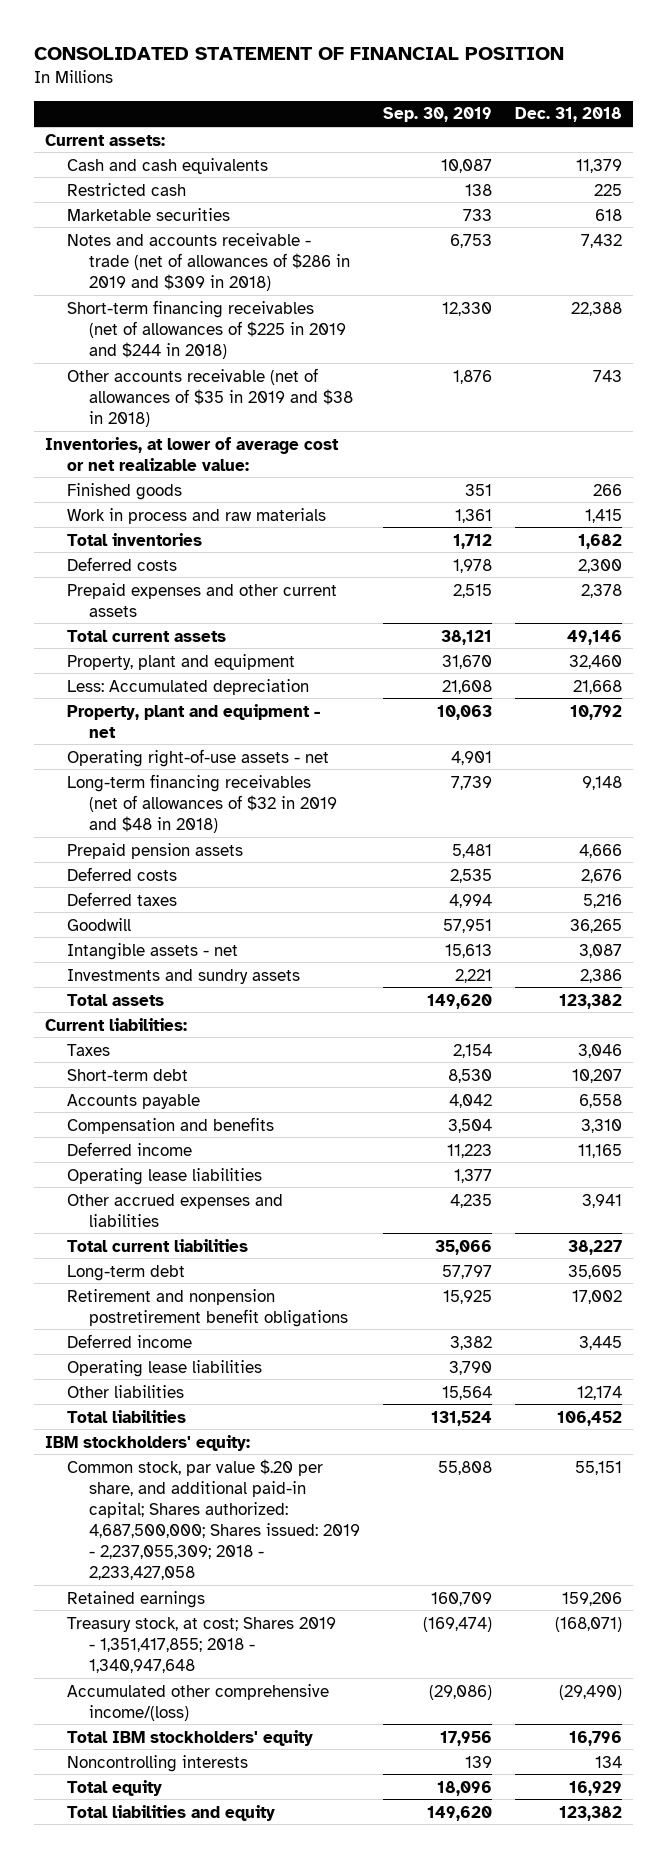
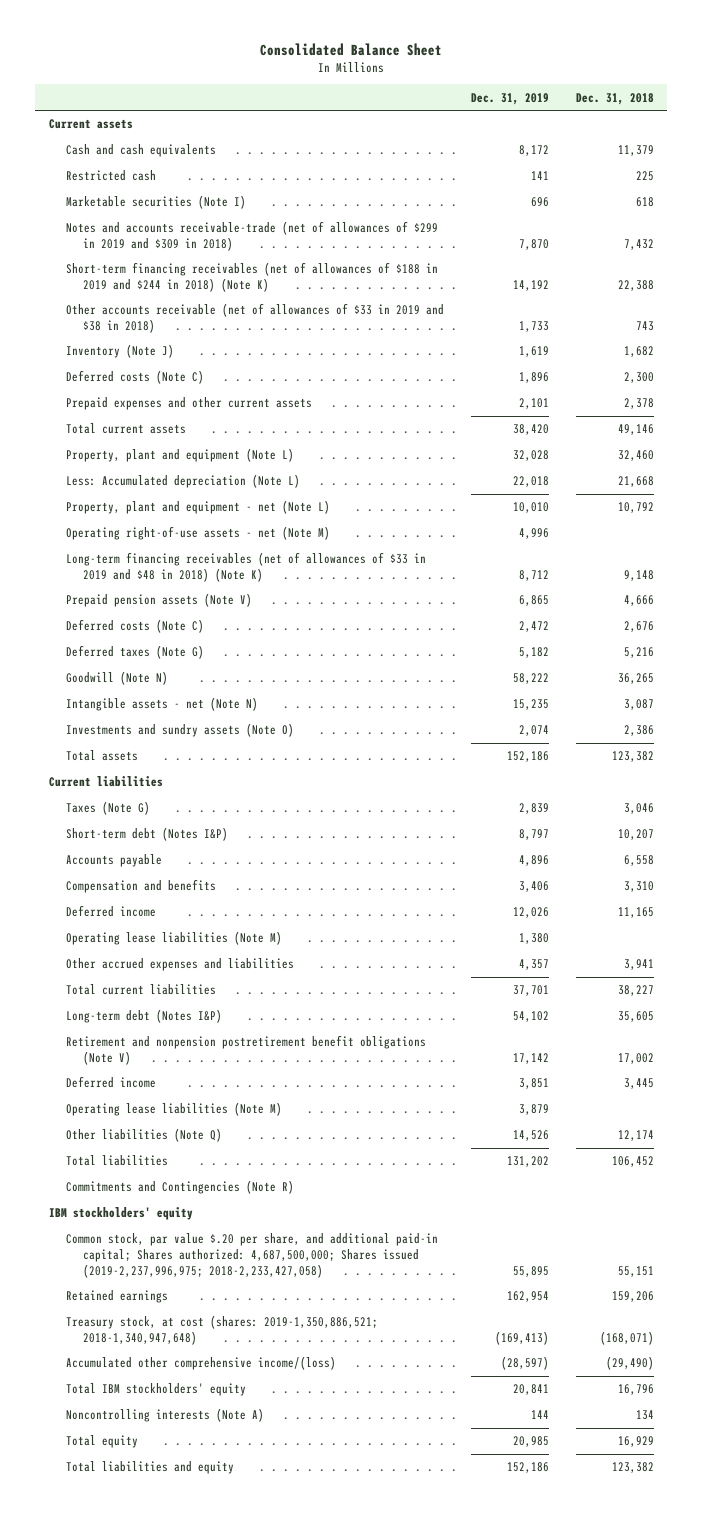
[33,47,564,61] CONSOLIDATED STATEMENT OF FINANCIAL POSITION -> [260,42,443,56] Consolidated Balance Sheet
[383,107,493,123] Sep. 30, 2019 -> none
none -> [470,92,549,105] Dec. 31, 2019
[44,133,165,146] Current assets: -> [48,119,133,130] Current assets
[44,436,339,471] Inventories, at lower of average cost or net realizable value: -> none
[67,482,183,500] Finished goods -> none
[67,507,327,524] Work in process and raw materials -> none
[67,207,231,221] Marketable securities -> [65,195,246,210] Marketable securities (Note I)
[67,232,351,291] Notes and accounts receivable - trade (net of allowances of $286 in 2019 and $309 in 2018) -> [65,221,438,251] Notes and accounts receivable-trade (net of allowances of $299 in 2019 and $309 in 2018)
[67,299,347,359] Short-term financing receivables (net of allowances of $225 in 2019 and $244 in 2018) -> [65,262,438,292] Short-term financing receivables (net of allowances of $188 in 2019 and $244 in 2018) (Note K)
[67,367,354,427] Other accounts receivable (net of allowances of $35 in 2019 and $38 in 2018) -> [65,303,444,333] Other accounts receivable (net of allowances of $33 in 2019 and $38 in 2018)
[67,532,203,546] Total inventories -> [65,344,174,359] Inventory (Note J)
[67,556,178,571] Deferred costs -> [65,370,204,385] Deferred costs (Note C)
[67,653,296,670] Property, plant and equipment -> [65,448,294,463] Property, plant and equipment (Note L)
[67,678,310,695] Less: Accumulated depreciation -> [65,474,300,489] Less: Accumulated depreciation (Note L)
[67,703,321,738] Property, plant and equipment - net -> [65,500,330,515] Property, plant and equipment - net (Note L)
[67,748,330,767] Operating right-of-use assets - net -> [65,526,330,541] Operating right-of-use assets - net (Note M)
[67,773,338,833] Long-term financing receivables (net of allowances of $32 in 2019 and $48 in 2018) -> [65,552,426,582] Long-term financing receivables (net of allowances of $33 in 2019 and $48 in 2018) (Note K)
[67,842,244,859] Prepaid pension assets -> [65,593,252,608] Prepaid pension assets (Note V)
[67,866,178,881] Deferred costs -> [65,619,204,634] Deferred costs (Note C)
[67,891,178,906] Deferred taxes -> [65,645,204,660] Deferred taxes (Note G)
[67,917,132,931] Goodwill -> [65,671,168,686] Goodwill (Note N)
[67,942,239,960] Intangible assets - net -> [65,697,258,712] Intangible assets - net (Note N)
[67,968,301,984] Investments and sundry assets -> [65,723,294,738] Investments and sundry assets (Note O)
[44,1017,187,1031] Current liabilities: -> [48,776,163,788] Current liabilities
[67,1043,111,1056] Taxes -> [65,801,150,816] Taxes (Note G)
[67,1068,189,1081] Short-term debt -> [65,827,228,842] Short-term debt (Notes I&P)
[67,1167,263,1185] Operating lease liabilities -> [65,931,282,946] Operating lease liabilities (Note M)
[67,1264,186,1281] Long-term debt -> [65,1009,222,1024] Long-term debt (Notes I&P)
[67,1288,349,1327] Retirement and nonpension postretirement benefit obligations -> [65,1035,426,1065] Retirement and nonpension postretirement benefit obligations (Note V)
[67,1359,263,1377] Operating lease liabilities -> [65,1102,282,1117] Operating lease liabilities (Note M)
[67,1384,185,1398] Other liabilities -> [65,1128,222,1143] Other liabilities (Note Q)
none -> [65,1180,294,1195] Commitments and Contingencies (Note R)
[44,1434,250,1451] IBM stockholders' equity: -> [48,1207,193,1221] IBM stockholders' equity
[67,1458,361,1580] Common stock, par value $.20 per share, and additional paid-in capital; Shares authorized: 4,687,500,000; Shares issued: 2019 - 2,237,055,309; 2018 - 2,233,427,058 -> [65,1233,438,1278] Common stock, par value $.20 per share, and additional paid-in capital; Shares authorized: 4,687,500,000; Shares issued (2019-2,237,996,975; 2018-2,233,427,058)
[67,1616,337,1673] Treasury stock, at cost; Shares 2019 - 1,351,417,855; 2018 - 1,340,947,648 -> [65,1315,378,1345] Treasury stock, at cost (shares: 2019-1,350,886,521; 2018-1,340,947,648)
[67,1754,249,1772] Noncontrolling interests -> [65,1408,264,1423] Noncontrolling interests (Note A)

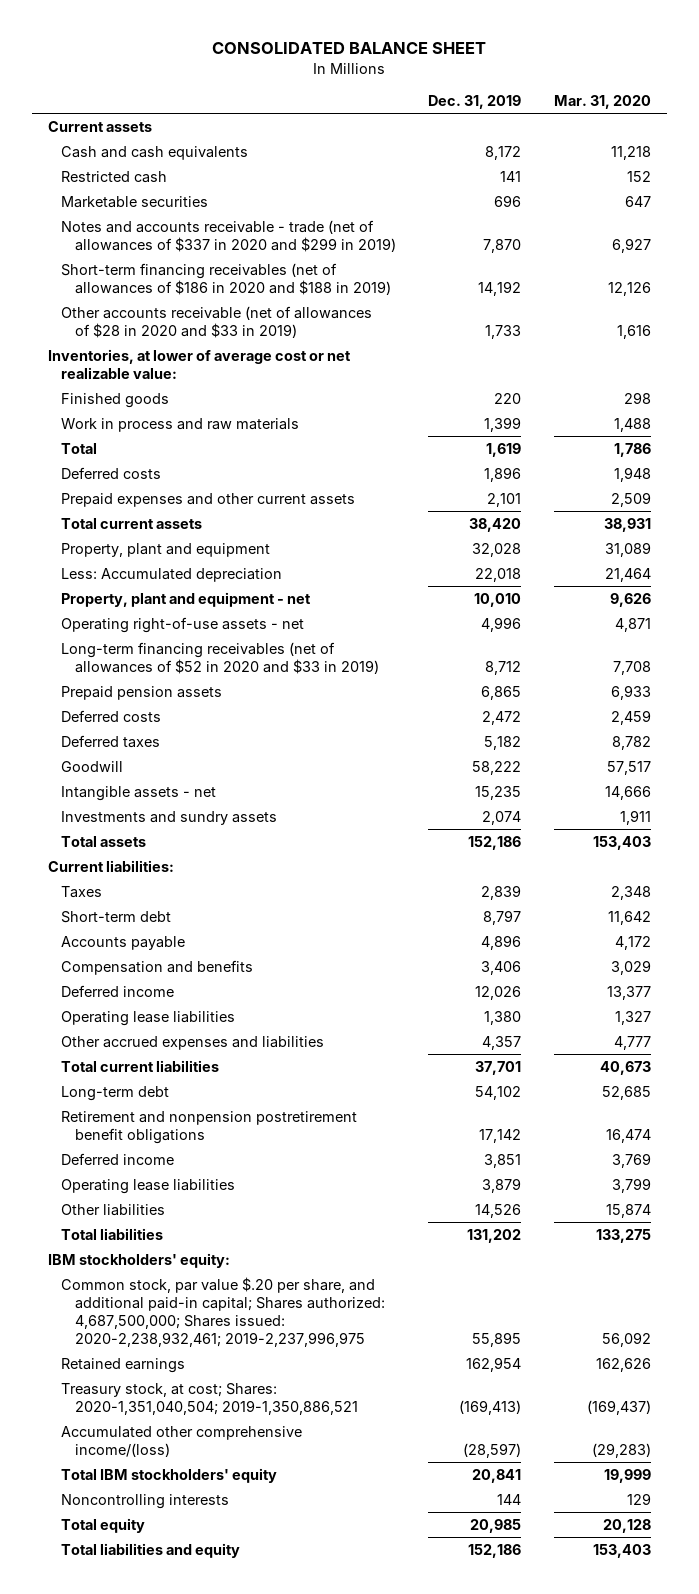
[260,42,443,56] Consolidated Balance Sheet -> [212,42,487,55] CONSOLIDATED BALANCE SHEET
[575,92,654,105] Dec. 31, 2018 -> none
none -> [553,95,651,110] Mar. 31, 2020
[65,195,246,210] Marketable securities (Note I) -> [61,195,209,208] Marketable securities
[65,221,438,251] Notes and accounts receivable-trade (net of allowances of $299 in 2019 and $309 in 2018) -> [61,219,396,252] Notes and accounts receivable - trade (net of allowances of $337 in 2020 and $299 in 2019)
[65,262,438,292] Short-term financing receivables (net of allowances of $188 in 2019 and $244 in 2018) (Note K) -> [61,262,391,295] Short-term financing receivables (net of allowances of $186 in 2020 and $188 in 2019)
[65,303,444,333] Other accounts receivable (net of allowances of $33 in 2019 and $38 in 2018) -> [61,305,373,338] Other accounts receivable (net of allowances of $28 in 2020 and $33 in 2019)
none -> [47,348,351,379] Inventories, at lower of average cost or net realizable value:
none -> [61,392,170,408] Finished goods
none -> [61,417,300,432] Work in process and raw materials
[65,344,174,359] Inventory (Note J) -> [61,442,98,454] Total
[65,370,204,385] Deferred costs (Note C) -> [61,466,162,479] Deferred costs
[65,448,294,463] Property, plant and equipment (Note L) -> [61,542,271,557] Property, plant and equipment
[65,474,300,489] Less: Accumulated depreciation (Note L) -> [61,567,283,582] Less: Accumulated depreciation
[65,500,330,515] Property, plant and equipment - net (Note L) -> [61,591,312,607] Property, plant and equipment - net
[65,526,330,541] Operating right-of-use assets - net (Note M) -> [61,616,305,633] Operating right-of-use assets - net
[65,552,426,582] Long-term financing receivables (net of allowances of $33 in 2019 and $48 in 2018) (Note K) -> [61,641,379,674] Long-term financing receivables (net of allowances of $52 in 2020 and $33 in 2019)
[65,593,252,608] Prepaid pension assets (Note V) -> [61,685,223,700] Prepaid pension assets
[65,619,204,634] Deferred costs (Note C) -> [61,709,162,722] Deferred costs
[65,645,204,660] Deferred taxes (Note G) -> [61,734,161,748] Deferred taxes
[65,671,168,686] Goodwill (Note N) -> [61,760,124,772] Goodwill
[65,697,258,712] Intangible assets - net (Note N) -> [61,785,217,801] Intangible assets - net
[65,723,294,738] Investments and sundry assets (Note O) -> [61,810,278,825] Investments and sundry assets
[48,776,163,788] Current liabilities -> [47,859,174,872] Current liabilities:
[65,801,150,816] Taxes (Note G) -> [61,885,103,898] Taxes
[65,827,228,842] Short-term debt (Notes I&P) -> [61,910,172,923] Short-term debt
[65,931,282,946] Operating lease liabilities (Note M) -> [61,1010,236,1026] Operating lease liabilities
[65,1009,222,1024] Long-term debt (Notes I&P) -> [61,1085,170,1101] Long-term debt
[65,1035,426,1065] Retirement and nonpension postretirement benefit obligations (Note V) -> [61,1110,358,1144] Retirement and nonpension postretirement benefit obligations
[65,1102,282,1117] Operating lease liabilities (Note M) -> [61,1178,236,1194] Operating lease liabilities
[65,1128,222,1143] Other liabilities (Note Q) -> [61,1203,166,1216] Other liabilities
[65,1180,294,1195] Commitments and Contingencies (Note R) -> none
[48,1207,193,1221] IBM stockholders' equity -> [47,1252,230,1268] IBM stockholders' equity:
[65,1233,438,1278] Common stock, par value $.20 per share, and additional paid-in capital; Shares authorized: 4,687,500,000; Shares issued (2019-2,237,996,975; 2018-2,233,427,058) -> [61,1276,385,1348] Common stock, par value $.20 per share, and additional paid-in capital; Shares authorized: 4,687,500,000; Shares issued: 2020-2,238,932,461; 2019-2,237,996,975
[65,1315,378,1345] Treasury stock, at cost (shares: 2019-1,350,886,521; 2018-1,340,947,648) -> [61,1382,358,1415] Treasury stock, at cost; Shares: 2020-1,351,040,504; 2019-1,350,886,521
[65,1408,264,1423] Noncontrolling interests (Note A) -> [61,1493,230,1509] Noncontrolling interests

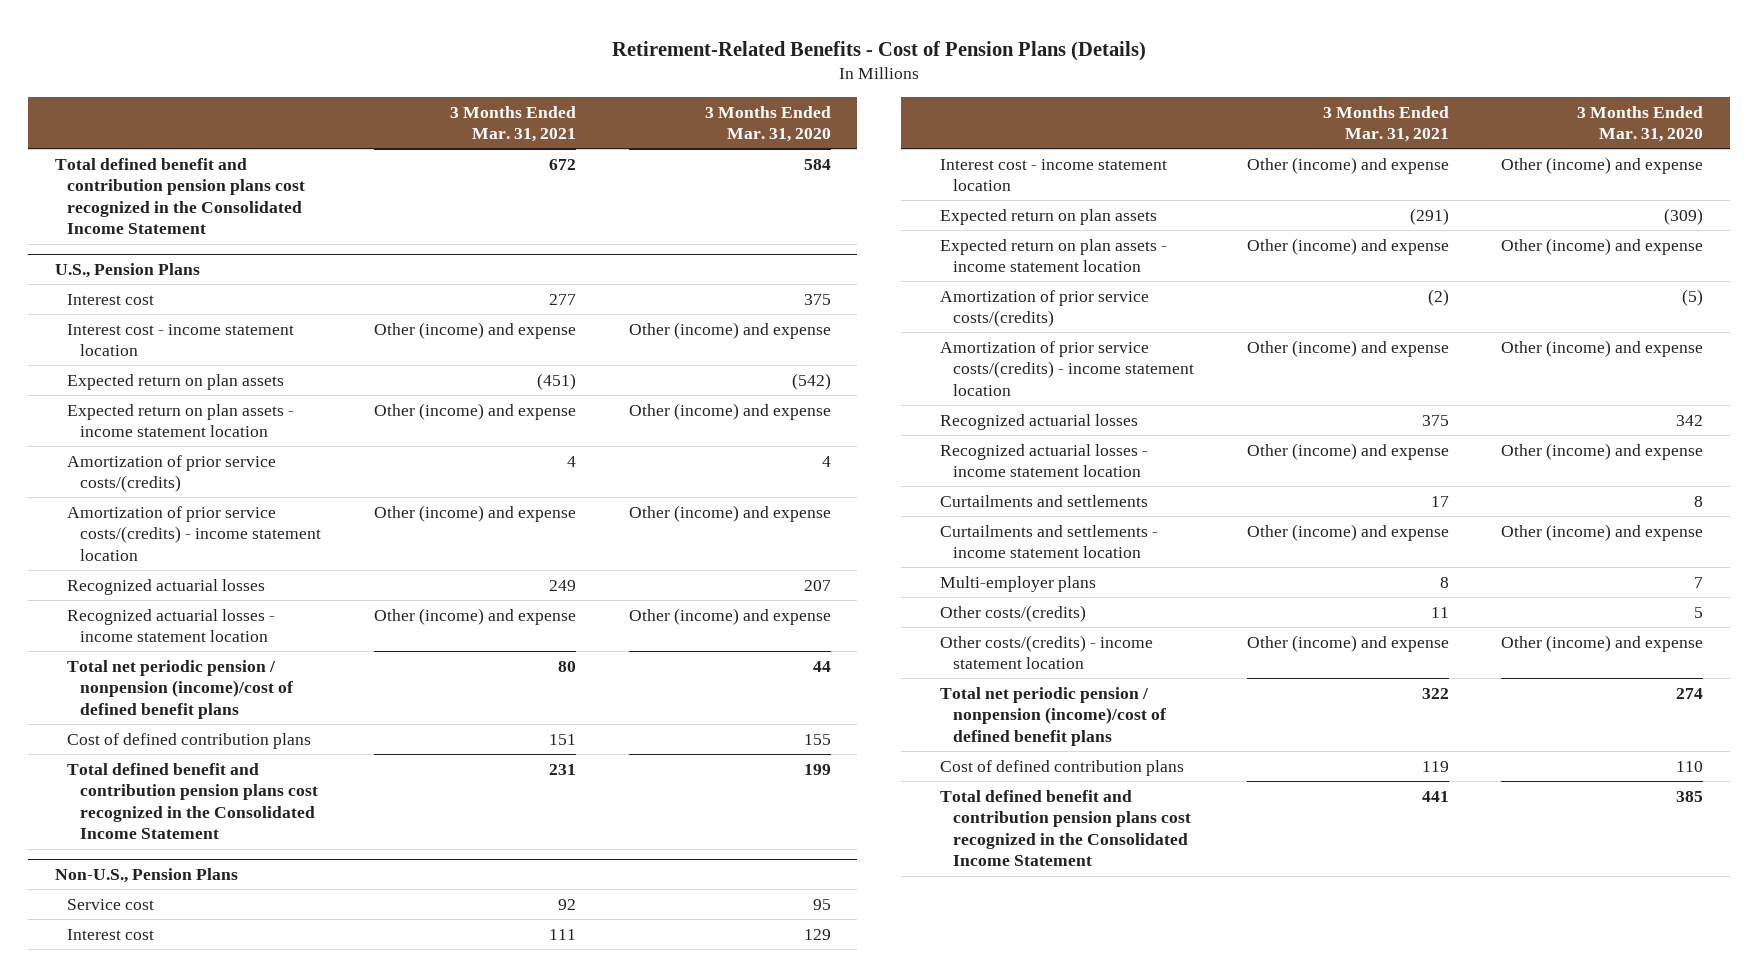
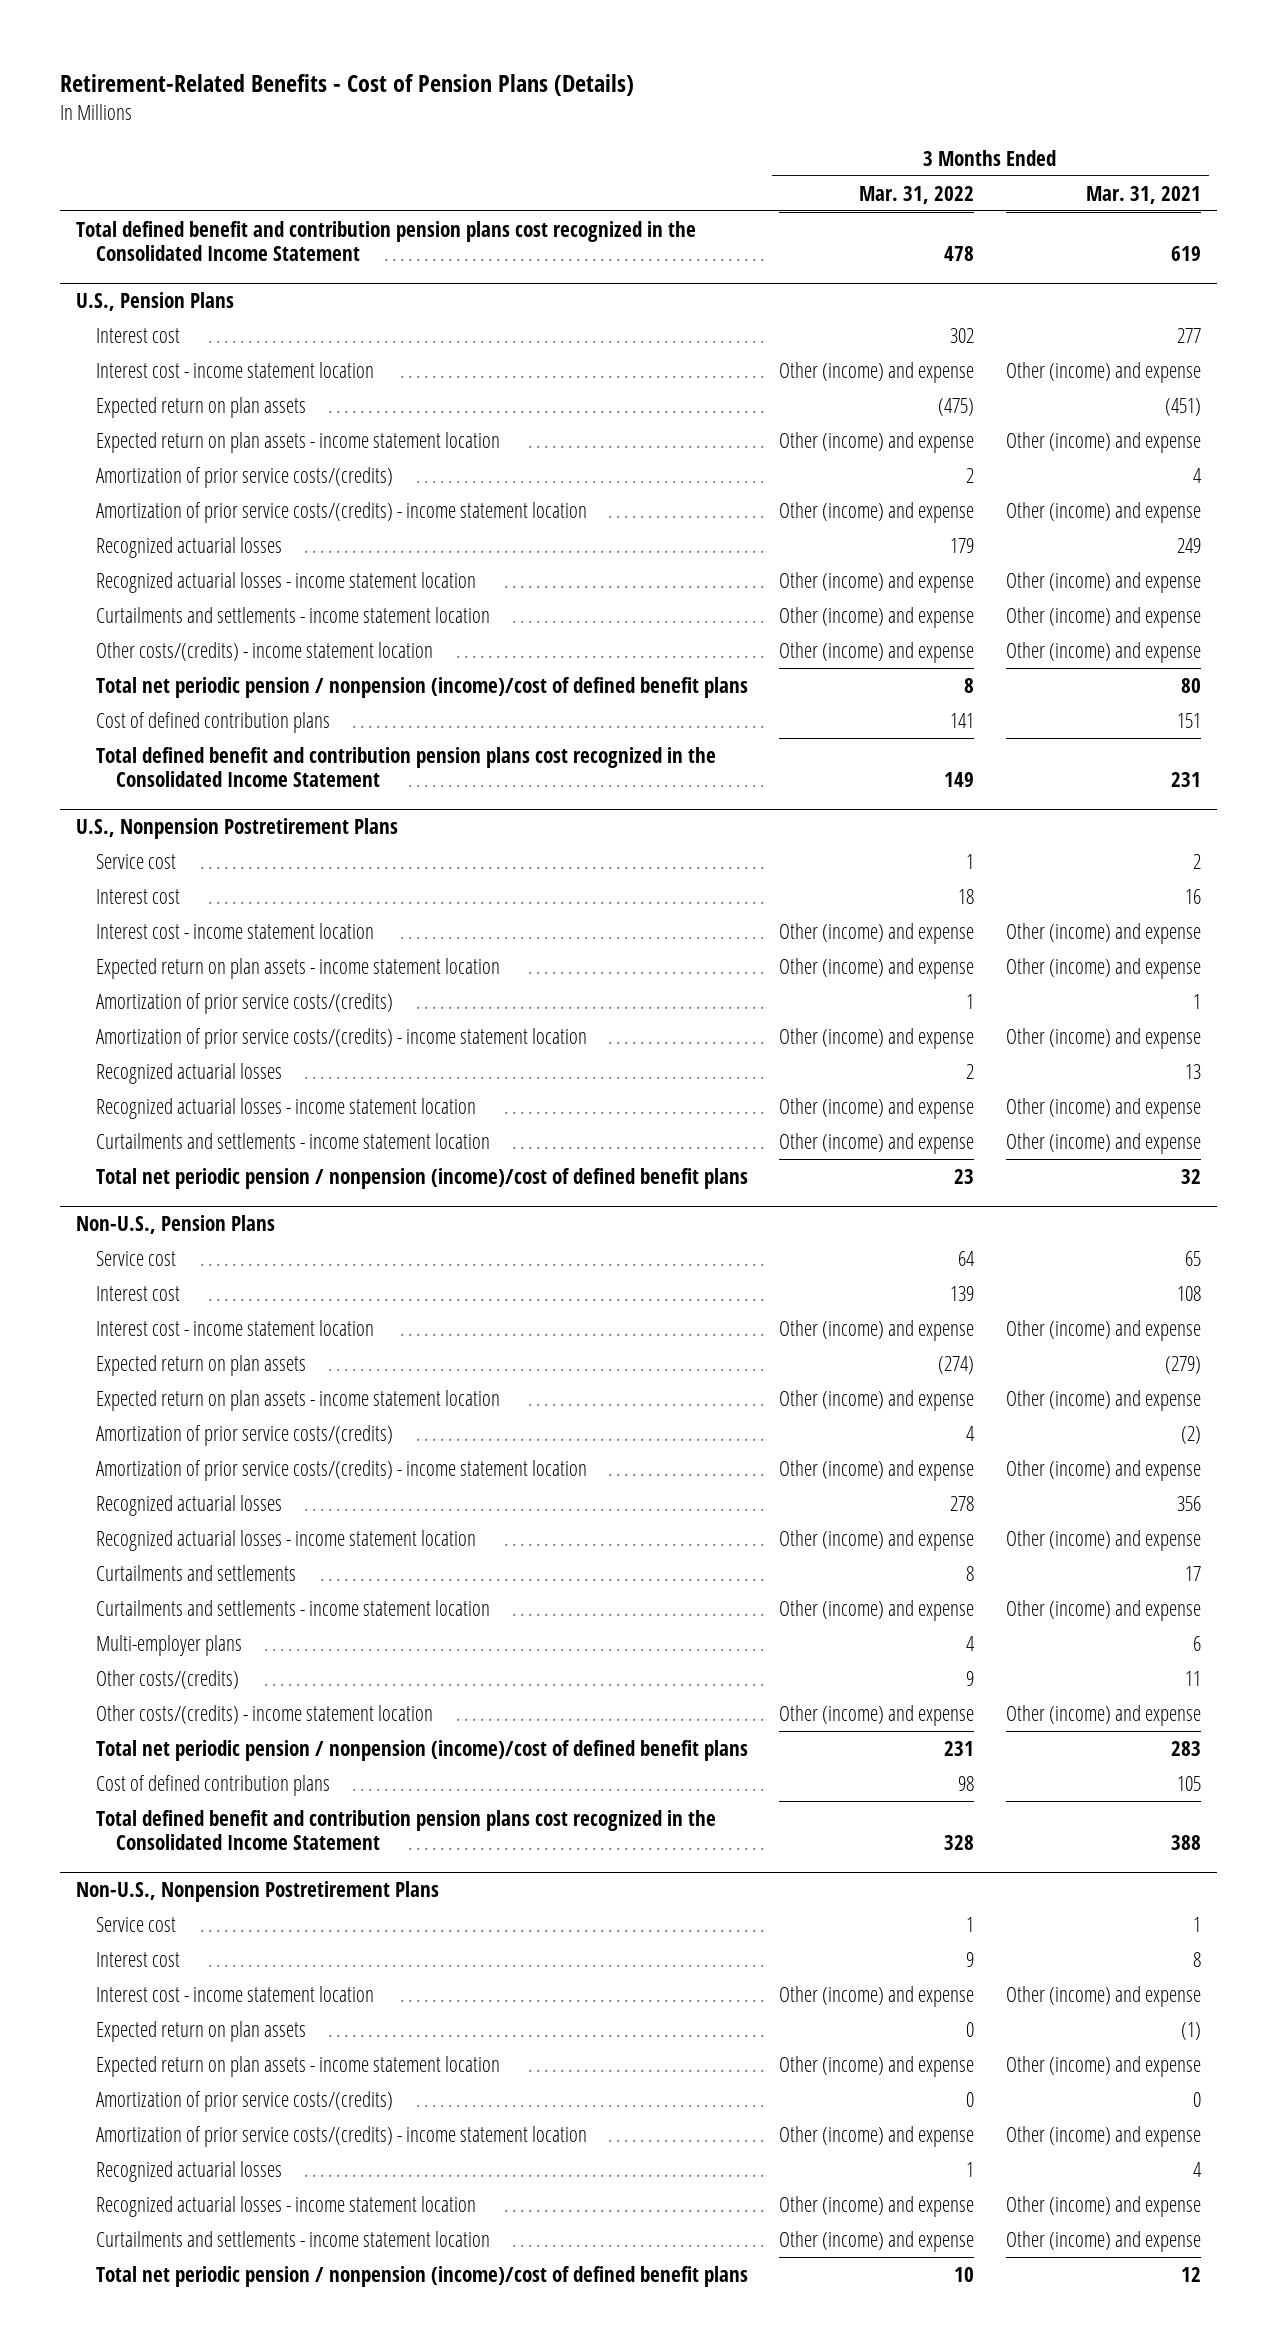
[704,105,831,143] 3 Months Ended Mar. 31, 2020 -> none
none -> [859,185,975,204] Mar. 31, 2022
[548,158,576,170] 672 -> [1171,246,1202,262] 619
none -> [95,606,490,623] Curtailments and settlements - income statement location
none -> [95,641,433,661] Other costs/(credits) - income statement location
none -> [75,818,398,840] U.S., Nonpension Postretirement Plans
none -> [95,853,176,869] Service cost
none -> [95,888,180,904] Interest cost
none -> [95,922,374,939] Interest cost - income statement location
none -> [95,957,500,979] Expected return on plan assets - income statement location
none -> [95,992,393,1014] Amortization of prior service costs/(credits)
none -> [95,1027,587,1049] Amortization of prior service costs/(credits) - income statement location
none -> [95,1062,282,1084] Recognized actuarial losses
none -> [95,1097,476,1119] Recognized actuarial losses - income statement location
none -> [95,1132,490,1149] Curtailments and settlements - income statement location
none -> [95,1167,748,1189] Total net periodic pension / nonpension (income)/cost of defined benefit plans
[557,898,576,910] 92 -> [1185,1250,1202,1266] 65
[548,928,576,940] 111 -> [1177,1285,1202,1301] 108
[1409,207,1449,225] (291) -> [1165,1355,1202,1374] (279)
[1421,414,1449,426] 375 -> [1177,1495,1202,1511] 356
[1439,576,1449,588] 8 -> [1193,1635,1202,1651] 6
[1421,687,1449,699] 322 -> [1171,1740,1202,1756] 283
[1421,760,1449,772] 119 -> [1177,1775,1202,1791] 105
[1421,790,1449,802] 441 -> [1171,1835,1202,1851] 388
none -> [75,1881,439,1903] Non-U.S., Nonpension Postretirement Plans
none -> [95,1916,176,1932] Service cost
none -> [95,1951,180,1967] Interest cost
none -> [95,1985,374,2002] Interest cost - income statement location
none -> [95,2020,306,2042] Expected return on plan assets
none -> [95,2055,500,2077] Expected return on plan assets - income statement location
none -> [95,2090,393,2112] Amortization of prior service costs/(credits)
none -> [95,2125,587,2147] Amortization of prior service costs/(credits) - income statement location
none -> [95,2160,282,2182] Recognized actuarial losses
none -> [95,2195,476,2217] Recognized actuarial losses - income statement location
none -> [95,2230,490,2247] Curtailments and settlements - income statement location
none -> [95,2265,748,2287] Total net periodic pension / nonpension (income)/cost of defined benefit plans

